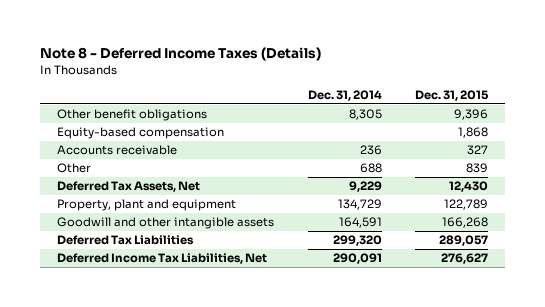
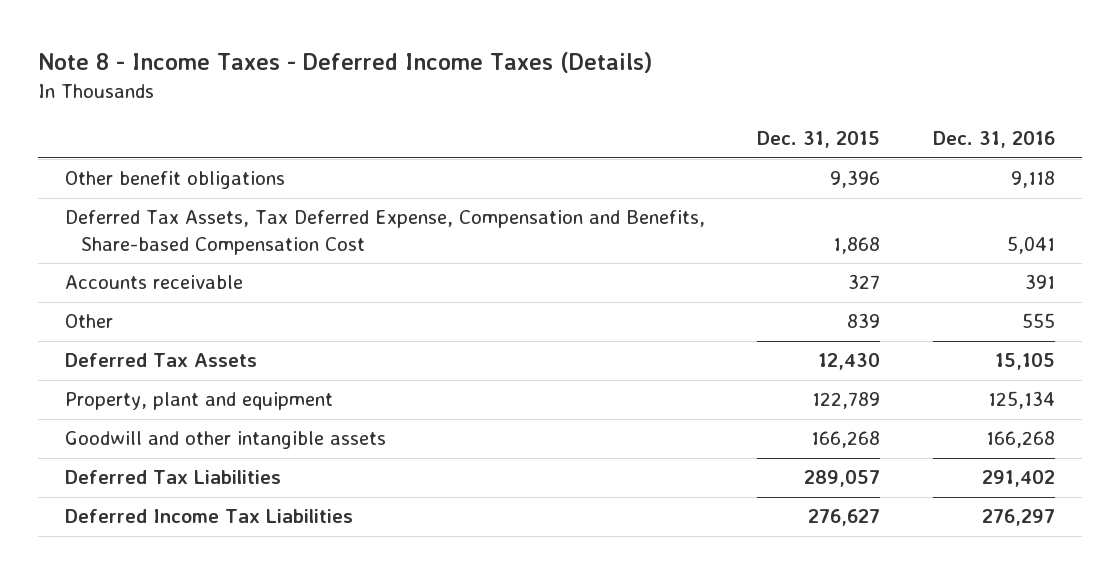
[40,47,322,62] Note 8 - Deferred Income Taxes (Details) -> [38,52,653,74] Note 8 - Income Taxes - Deferred Income Taxes (Details)
[307,89,382,101] Dec. 31, 2014 -> none
none -> [933,131,1056,149] Dec. 31, 2016
[56,127,224,140] Equity-based compensation -> [64,210,705,255] Deferred Tax Assets, Tax Deferred Expense, Compensation and Benefits, Share-based Compensation Cost
[56,181,200,193] Deferred Tax Assets, Net -> [64,353,257,368] Deferred Tax Assets
[56,253,267,265] Deferred Income Tax Liabilities, Net -> [64,509,353,524] Deferred Income Tax Liabilities

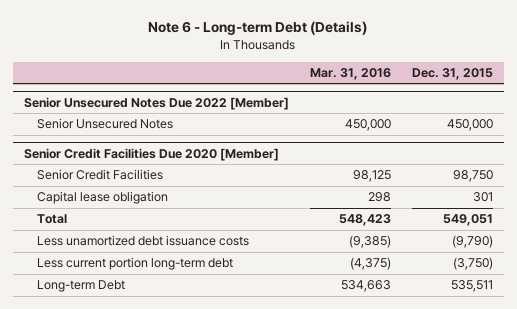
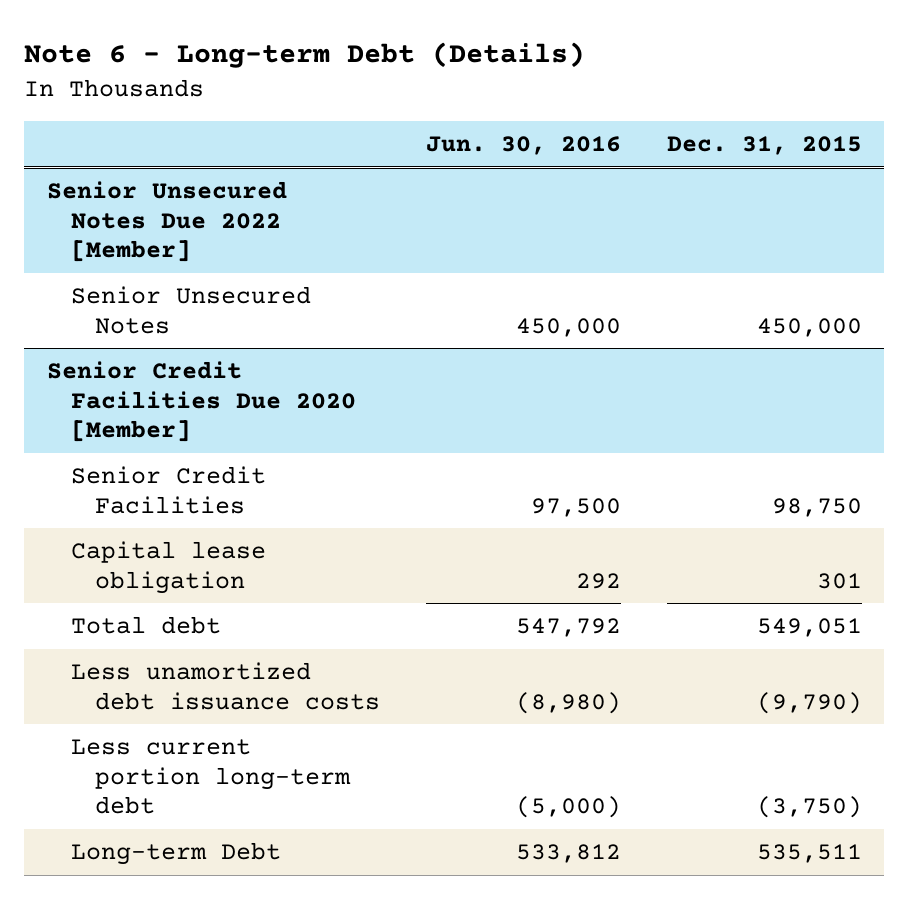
[309,67,391,80] Mar. 31, 2016 -> none
none -> [425,136,621,156] Jun. 30, 2016
[36,214,67,225] Total -> [70,616,221,635] Total debt

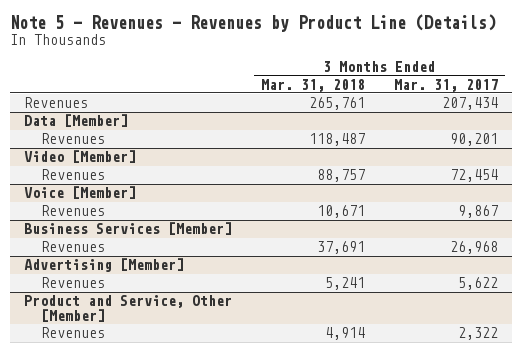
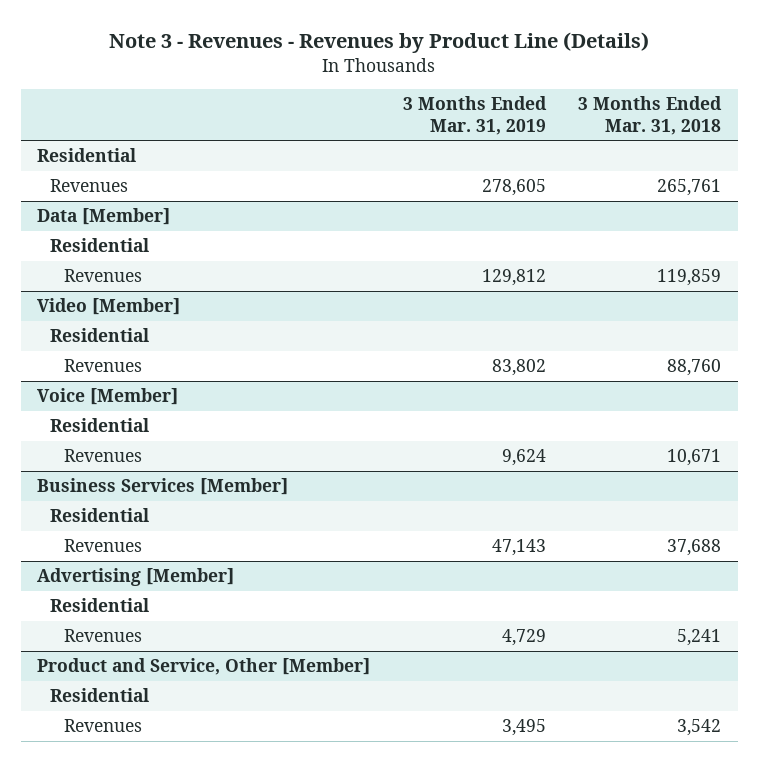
[9,13,496,32] Note 5 - Revenues - Revenues by Product Line (Details) -> [109,31,650,53] Note 3 - Revenues - Revenues by Product Line (Details)
[393,78,498,92] Mar. 31, 2017 -> none
none -> [402,96,547,135] 3 Months Ended Mar. 31, 2019
none -> [36,148,136,163] Residential
none -> [50,238,150,253] Residential
[309,133,366,147] 118,487 -> [657,269,722,287] 119,859
none -> [50,328,150,343] Residential
[317,169,366,183] 88,757 -> [667,359,722,377] 88,760
none -> [50,418,150,433] Residential
none -> [50,508,150,523] Residential
[317,241,366,255] 37,691 -> [667,539,722,557] 37,688
none -> [50,598,150,613] Residential
none -> [50,688,150,703] Residential
[325,327,366,341] 4,914 -> [677,719,722,737] 3,542

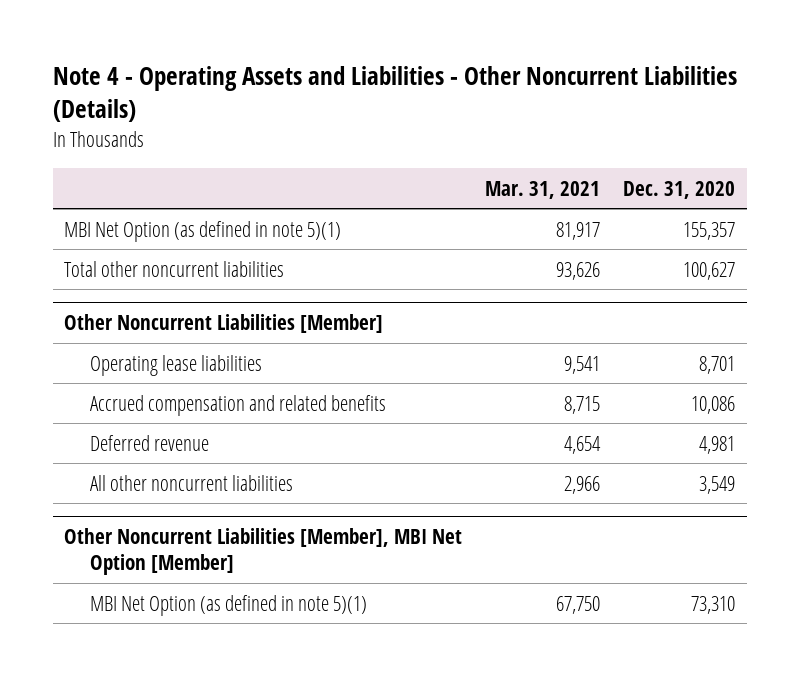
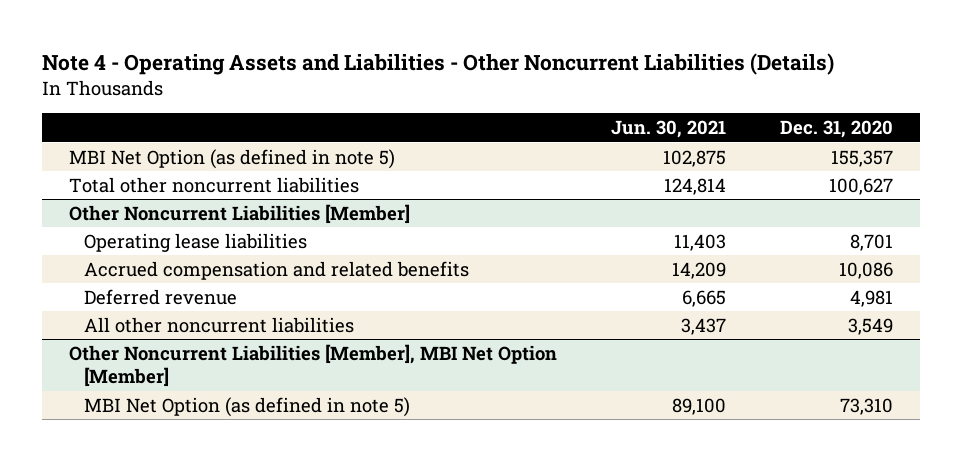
[485,180,601,199] Mar. 31, 2021 -> none
none -> [611,119,727,138] Jun. 30, 2021
[64,220,342,242] MBI Net Option (as defined in note 5)(1) -> [68,148,395,169] MBI Net Option (as defined in note 5)
[90,594,368,616] MBI Net Option (as defined in note 5)(1) -> [83,396,410,417] MBI Net Option (as defined in note 5)

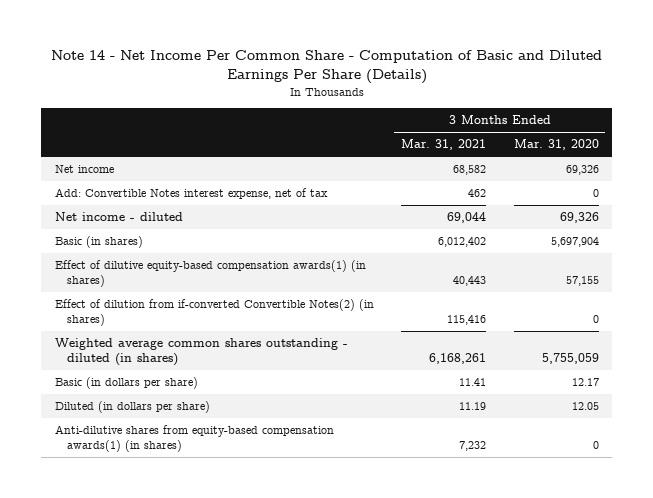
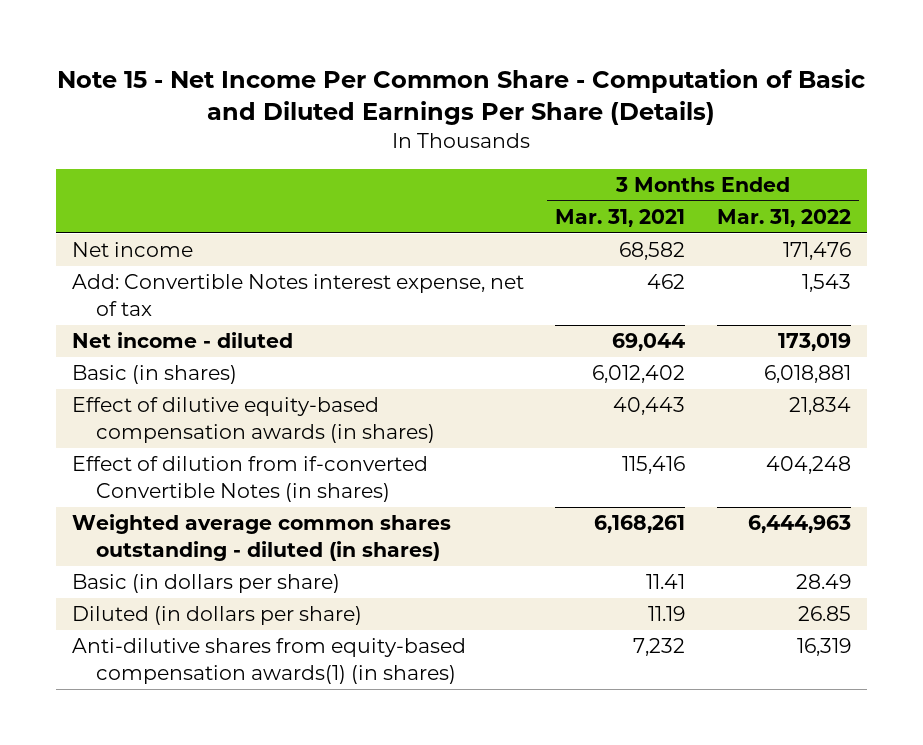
[50,50,602,85] Note 14 - Net Income Per Common Share - Computation of Basic and Diluted Earnings Per Share (Details) -> [57,68,866,126] Note 15 - Net Income Per Common Share - Computation of Basic and Diluted Earnings Per Share (Details)
[513,139,599,151] Mar. 31, 2020 -> none
none -> [716,209,851,228] Mar. 31, 2022
[54,260,366,288] Effect of dilutive equity-based compensation awards(1) (in shares) -> [71,397,436,444] Effect of dilutive equity-based compensation awards (in shares)
[54,299,374,327] Effect of dilution from if-converted Convertible Notes(2) (in shares) -> [71,456,428,503] Effect of dilution from if-converted Convertible Notes (in shares)

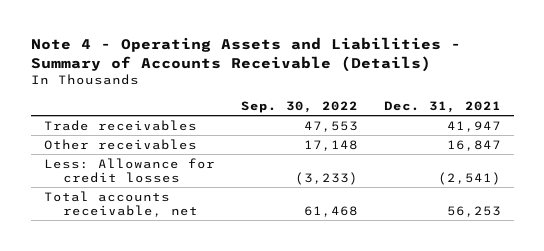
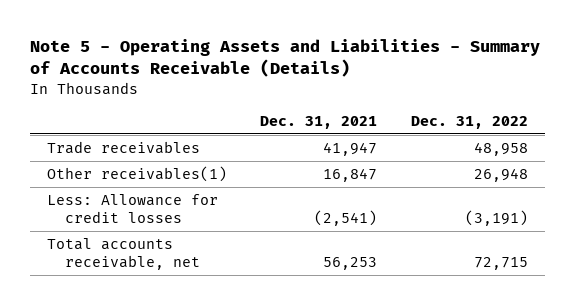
[30,37,461,73] Note 4 - Operating Assets and Liabilities - Summary of Accounts Receivable (Details) -> [29,39,540,78] Note 5 - Operating Assets and Liabilities - Summary of Accounts Receivable (Details)
[240,100,358,113] Sep. 30, 2022 -> none
none -> [410,116,528,130] Dec. 31, 2022
[43,138,197,150] Other receivables -> [46,165,227,182] Other receivables(1)

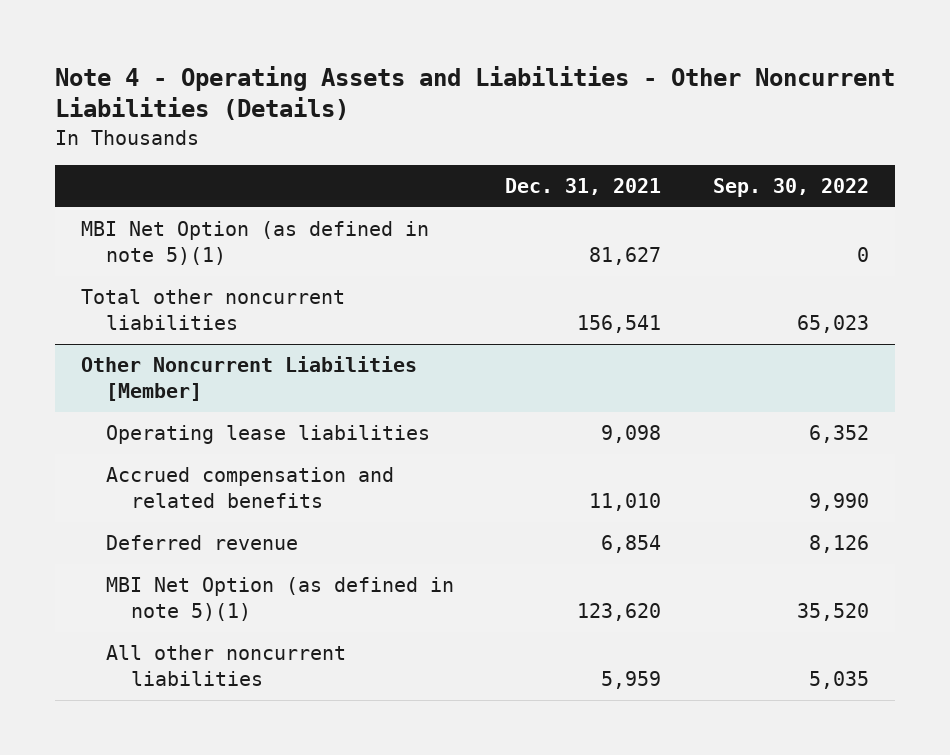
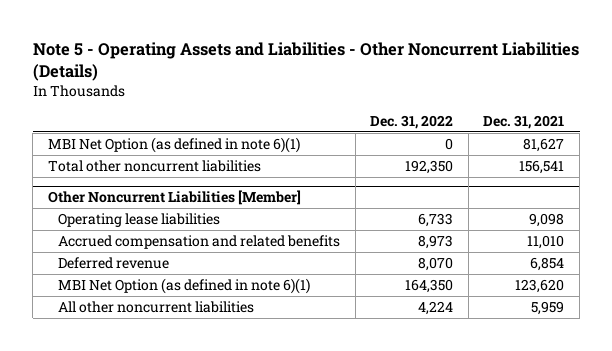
[54,66,895,121] Note 4 - Operating Assets and Liabilities - Other Noncurrent Liabilities (Details) -> [32,41,579,81] Note 5 - Operating Assets and Liabilities - Other Noncurrent Liabilities (Details)
[713,178,870,198] Sep. 30, 2022 -> none
none -> [370,114,454,129] Dec. 31, 2022
[80,221,429,266] MBI Net Option (as defined in note 5)(1) -> [47,136,300,153] MBI Net Option (as defined in note 6)(1)
[105,577,454,622] MBI Net Option (as defined in note 5)(1) -> [58,277,311,294] MBI Net Option (as defined in note 6)(1)

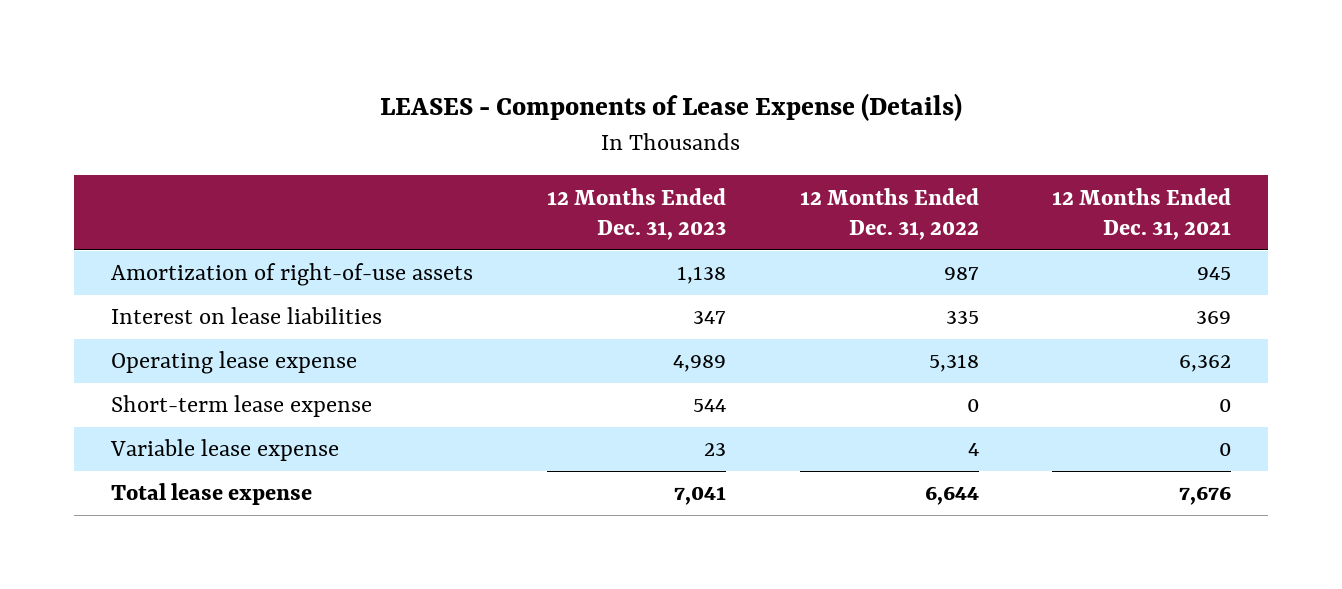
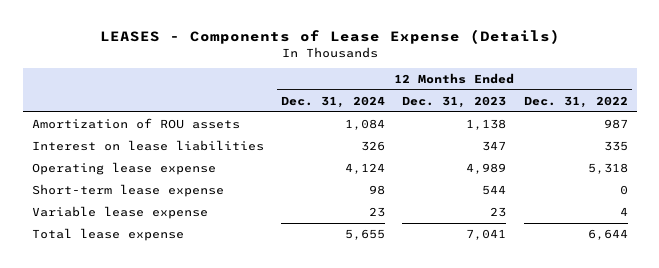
[1052,187,1232,240] 12 Months Ended Dec. 31, 2021 -> none
none -> [280,95,385,108] Dec. 31, 2024
[111,263,474,287] Amortization of right-of-use assets -> [31,117,240,129] Amortization of ROU assets

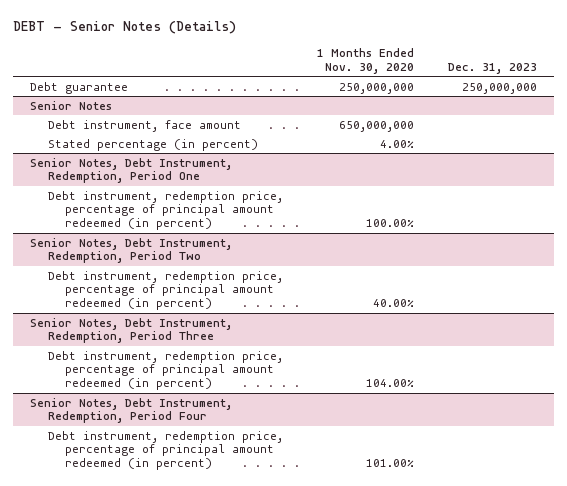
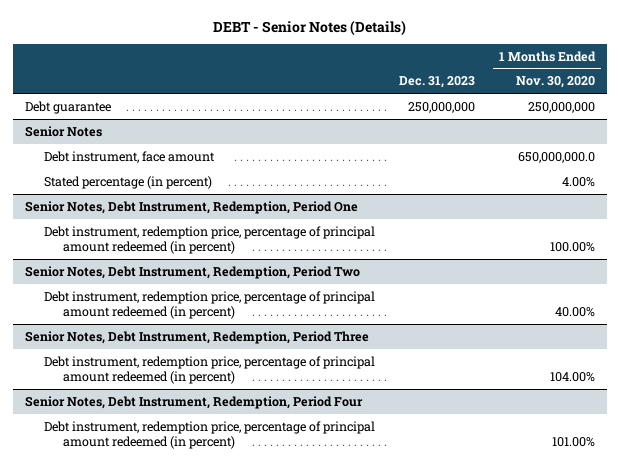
[338,120,414,132] 650,000,000 -> [518,151,596,163] 650,000,000.0

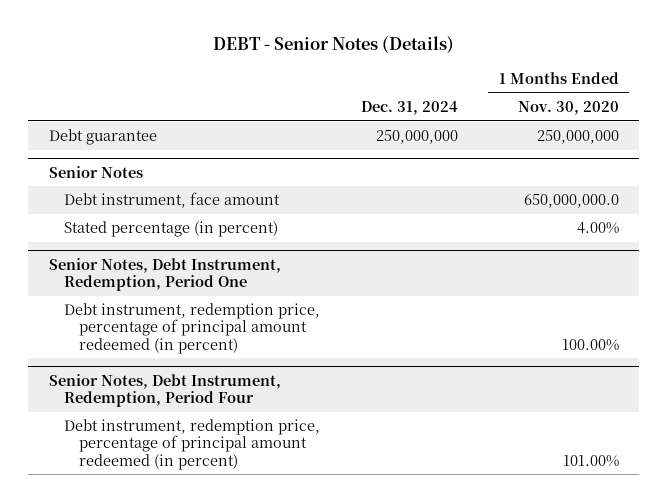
[399,76,476,89] Dec. 31, 2023 -> none
none -> [360,100,458,115] Dec. 31, 2024
[25,265,361,279] Senior Notes, Debt Instrument, Redemption, Period Two -> none
[44,290,376,320] Debt instrument, redemption price, percentage of principal amount redeemed (in percent) -> none
[25,330,370,344] Senior Notes, Debt Instrument, Redemption, Period Three -> none
[44,355,376,385] Debt instrument, redemption price, percentage of principal amount redeemed (in percent) -> none

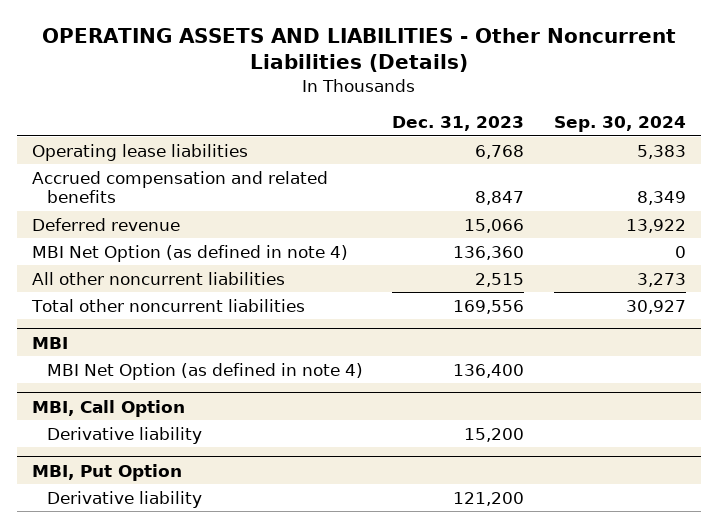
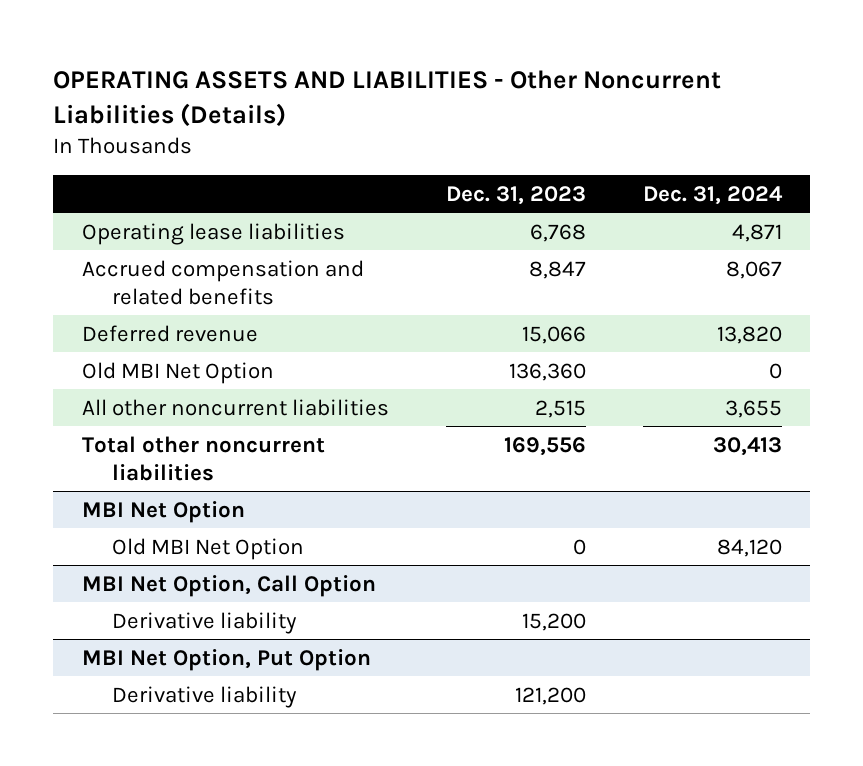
[554,116,687,133] Sep. 30, 2024 -> none
none -> [642,185,783,205] Dec. 31, 2024
[31,244,348,262] MBI Net Option (as defined in note 4) -> [81,361,274,384] Old MBI Net Option
[31,336,68,349] MBI -> [81,500,245,523] MBI Net Option
[46,362,363,380] MBI Net Option (as defined in note 4) -> [111,537,304,560] Old MBI Net Option
[453,363,525,378] 136,400 -> [572,538,586,555] 0
[31,399,185,417] MBI, Call Option -> [81,574,376,597] MBI Net Option, Call Option
[31,463,182,481] MBI, Put Option -> [81,648,371,671] MBI Net Option, Put Option

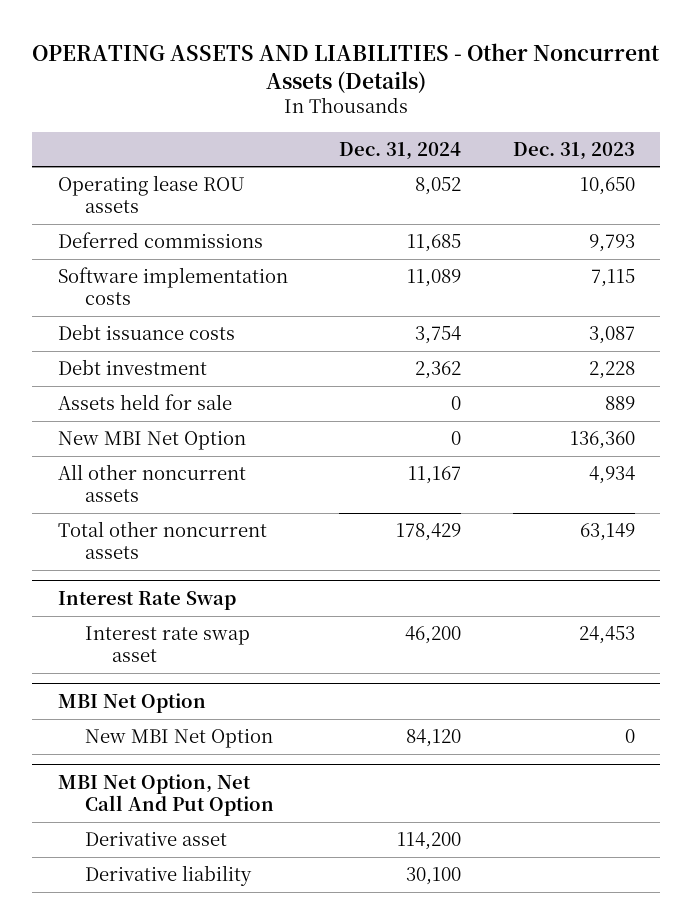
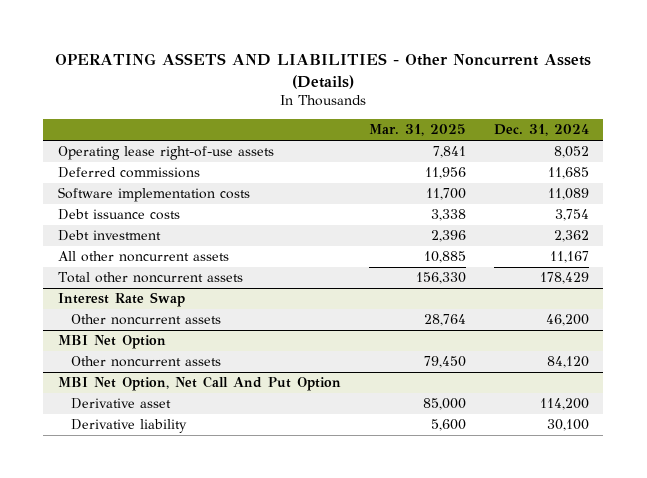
[512,141,635,160] Dec. 31, 2023 -> none
none -> [368,124,466,137] Mar. 31, 2025
[57,175,245,213] Operating lease ROU assets -> [57,146,274,161] Operating lease right-of-use assets
[57,394,232,411] Assets held for sale -> none
[57,430,246,451] New MBI Net Option -> none
[85,626,251,662] Interest rate swap asset -> [70,314,221,326] Other noncurrent assets
[85,728,274,749] New MBI Net Option -> [70,356,221,368] Other noncurrent assets

